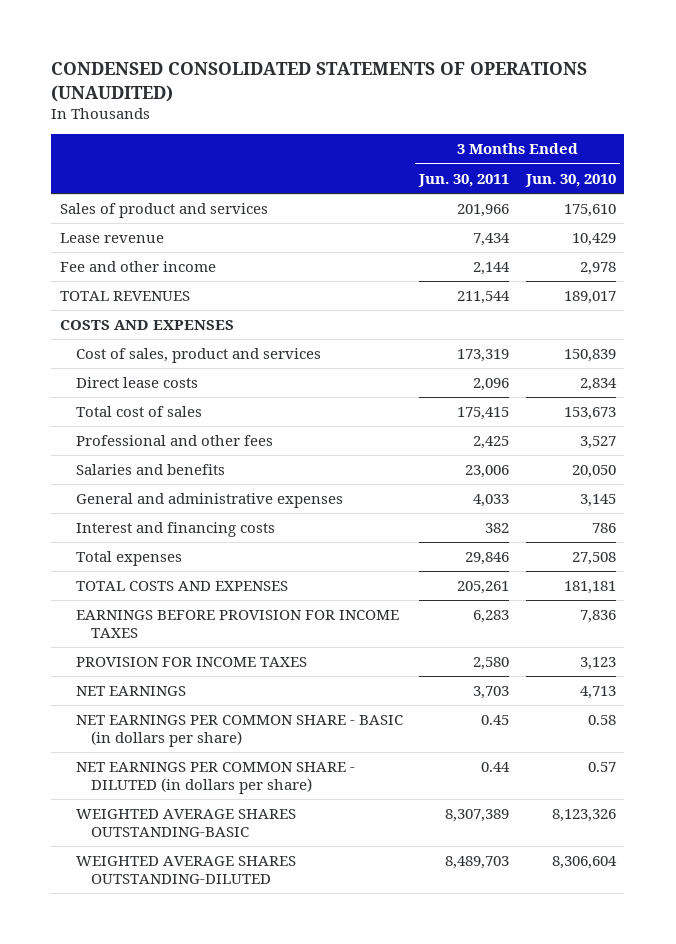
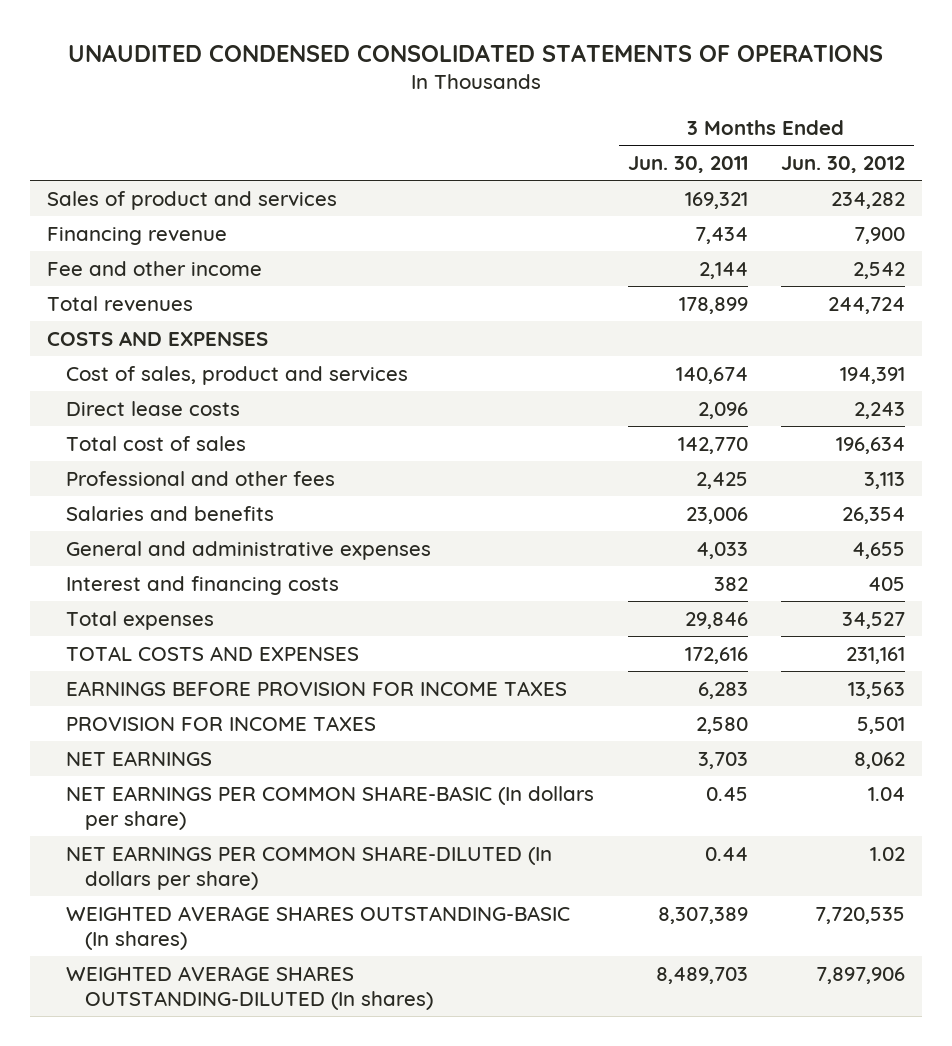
[51,62,588,102] CONDENSED CONSOLIDATED STATEMENTS OF OPERATIONS (UNAUDITED) -> [68,43,884,62] UNAUDITED CONDENSED CONSOLIDATED STATEMENTS OF OPERATIONS
[524,173,616,187] Jun. 30, 2010 -> none
none -> [781,155,906,173] Jun. 30, 2012
[457,204,510,218] 201,966 -> [684,191,748,209] 169,321
[59,233,164,244] Lease revenue -> [47,226,228,245] Financing revenue
[59,291,190,302] TOTAL REVENUES -> [47,295,194,311] Total revenues
[457,291,511,305] 211,544 -> [678,296,748,314] 178,899
[457,349,510,363] 173,319 -> [675,366,748,384] 140,674
[457,407,510,421] 175,415 -> [677,436,748,454] 142,770
[457,581,510,595] 205,261 -> [684,646,748,664] 172,616
[75,715,403,748] NET EARNINGS PER COMMON SHARE - BASIC (in dollars per share) -> [65,785,594,831] NET EARNINGS PER COMMON SHARE-BASIC (In dollars per share)
[75,762,355,795] NET EARNINGS PER COMMON SHARE - DILUTED (in dollars per share) -> [65,845,552,891] NET EARNINGS PER COMMON SHARE-DILUTED (In dollars per share)
[75,809,296,838] WEIGHTED AVERAGE SHARES OUTSTANDING-BASIC -> [65,905,570,951] WEIGHTED AVERAGE SHARES OUTSTANDING-BASIC (In shares)
[75,856,296,885] WEIGHTED AVERAGE SHARES OUTSTANDING-DILUTED -> [65,965,433,1011] WEIGHTED AVERAGE SHARES OUTSTANDING-DILUTED (In shares)

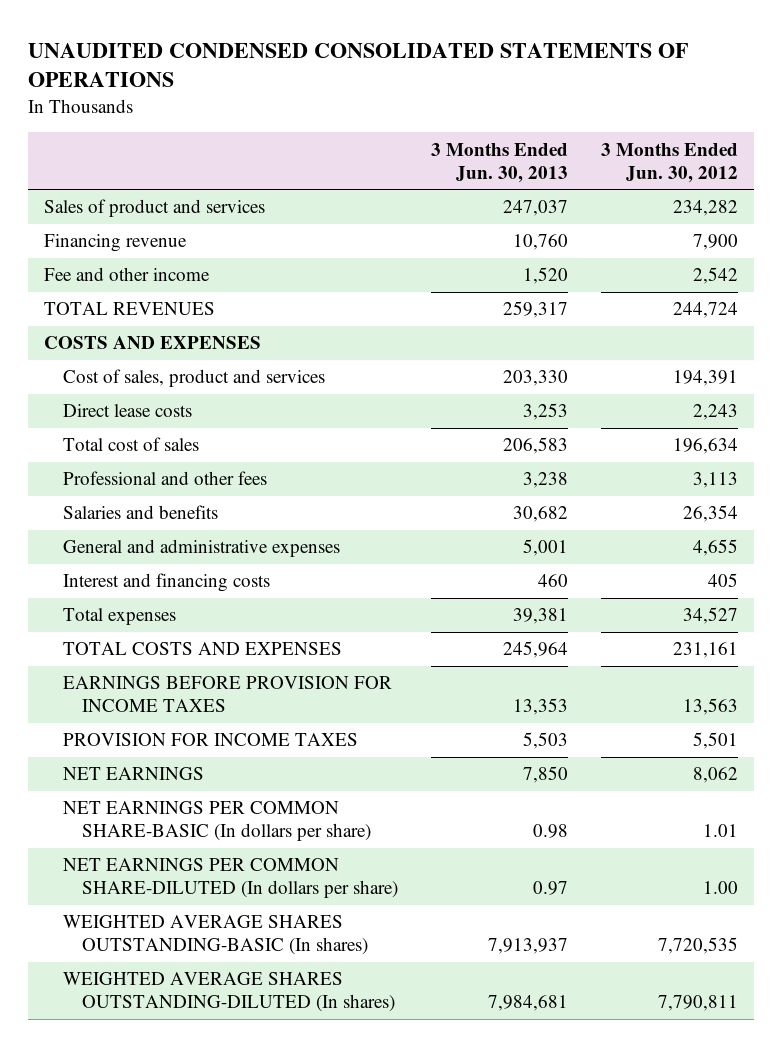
[627,155,748,173] Jun. 30, 2011 -> none
none -> [430,142,568,183] 3 Months Ended Jun. 30, 2013
[47,295,194,311] Total revenues -> [44,302,216,316] TOTAL REVENUES
[868,786,906,801] 1.04 -> [702,824,738,838] 1.01
[870,846,906,861] 1.02 -> [702,881,738,895] 1.00
[816,966,906,984] 7,897,906 -> [657,995,738,1012] 7,790,811

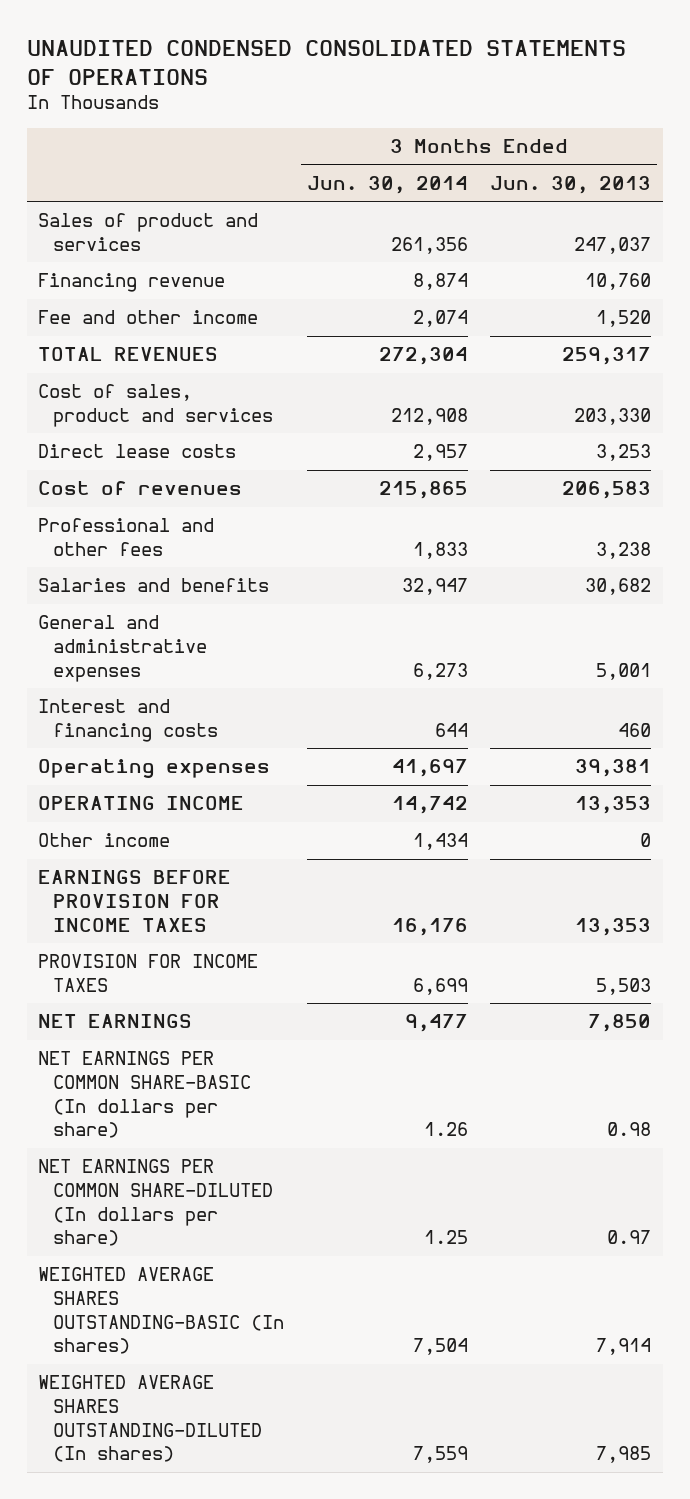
[600,142,738,183] 3 Months Ended Jun. 30, 2012 -> none
none -> [306,176,468,195] Jun. 30, 2014
[44,336,262,350] COSTS AND EXPENSES -> none
[62,437,199,452] Total cost of sales -> [38,481,243,496] Cost of revenues
[62,642,342,656] TOTAL COSTS AND EXPENSES -> none
[62,608,176,626] Total expenses -> [38,759,271,779] Operating expenses
none -> [38,796,245,811] OPERATING INCOME
none -> [38,833,171,848] Other income
[487,938,568,955] 7,913,937 -> [596,1338,652,1356] 7,914
[487,995,568,1012] 7,984,681 -> [596,1446,652,1464] 7,985

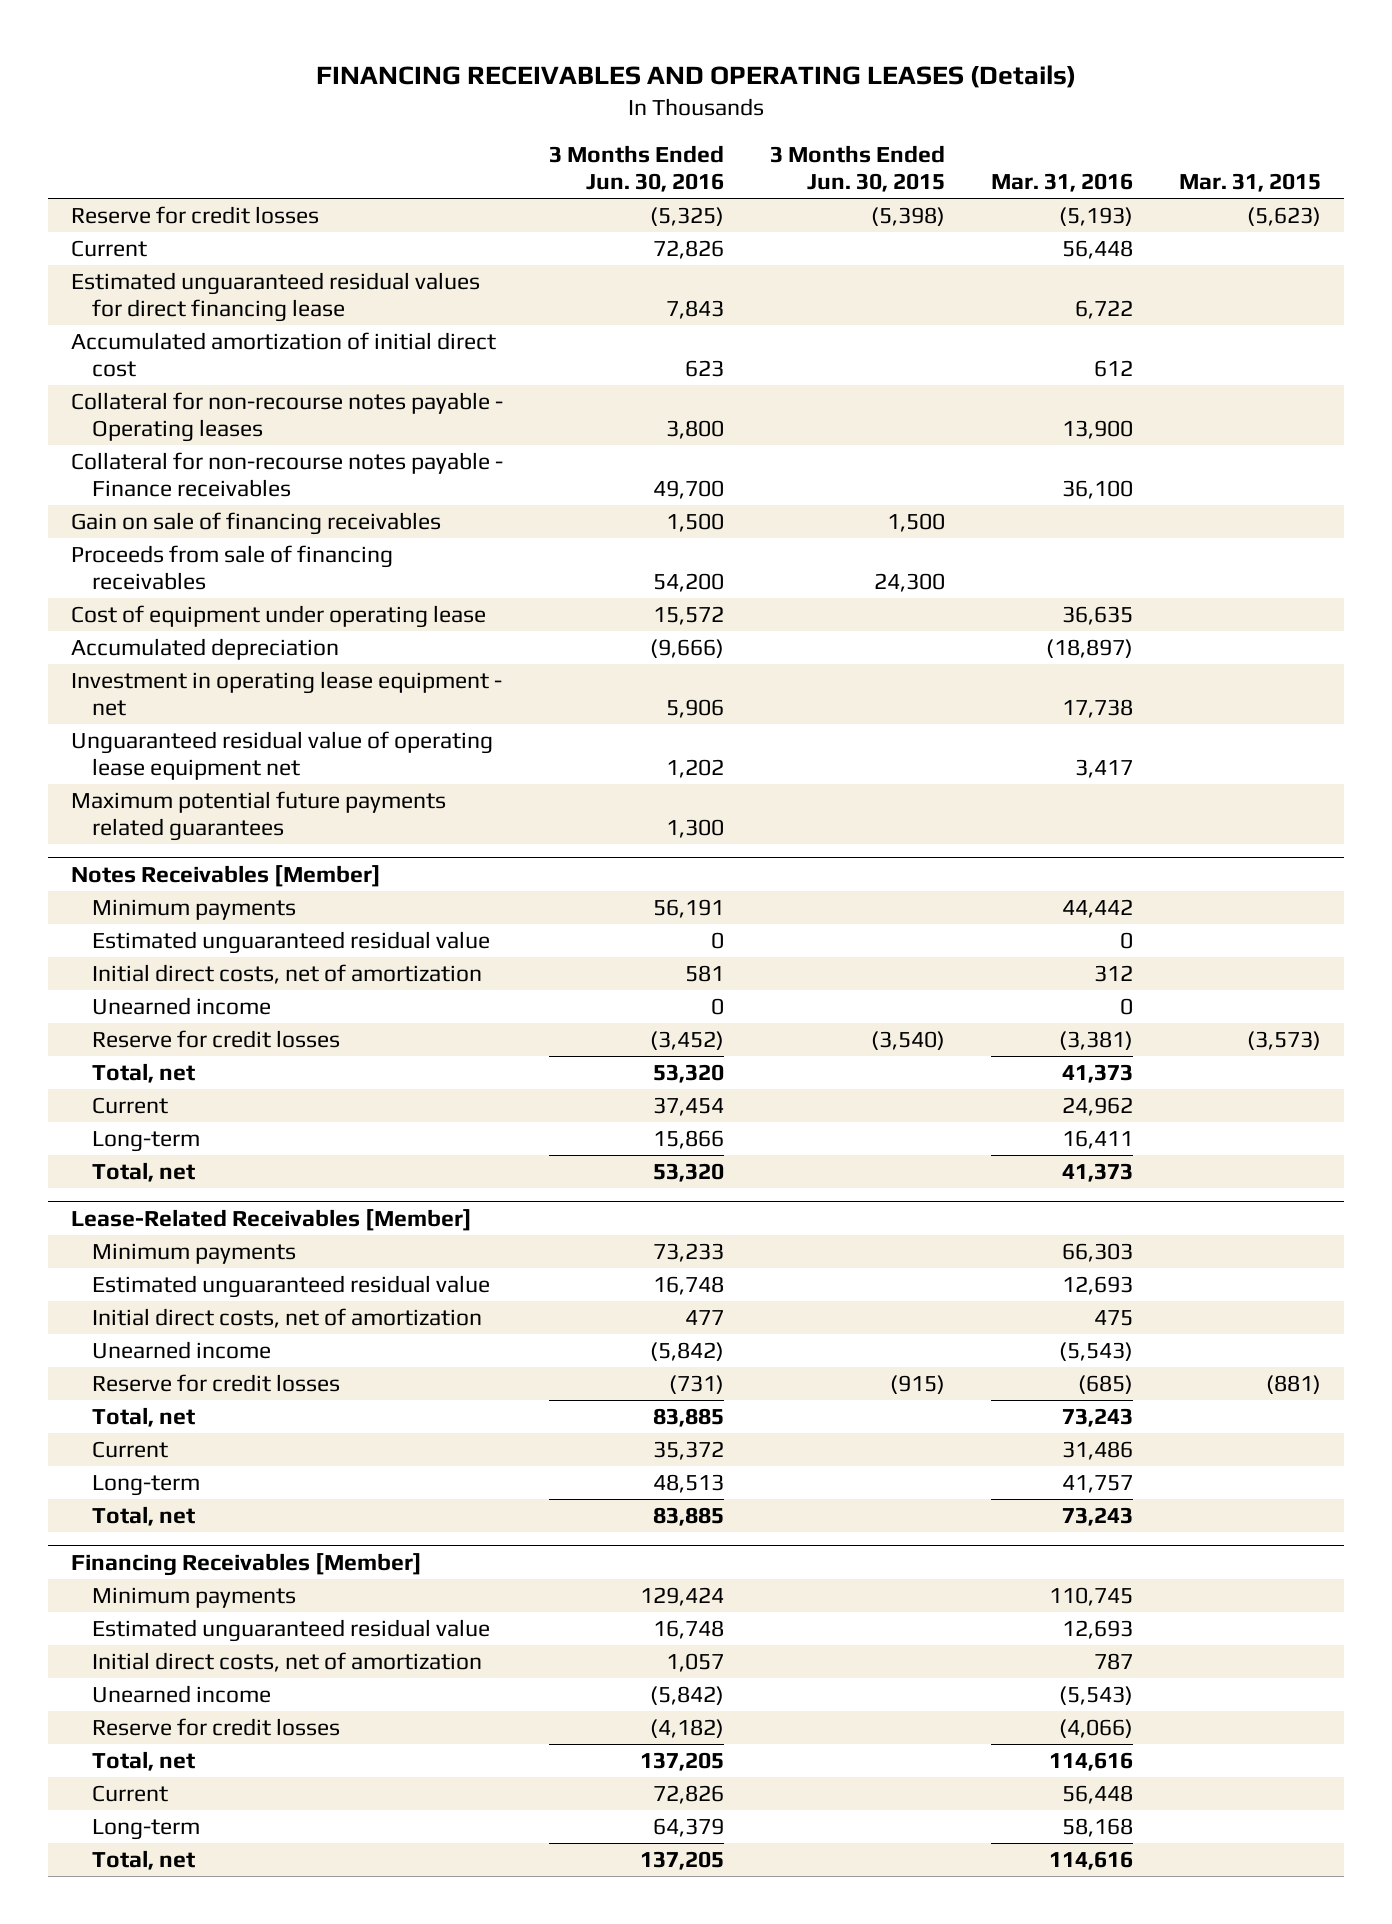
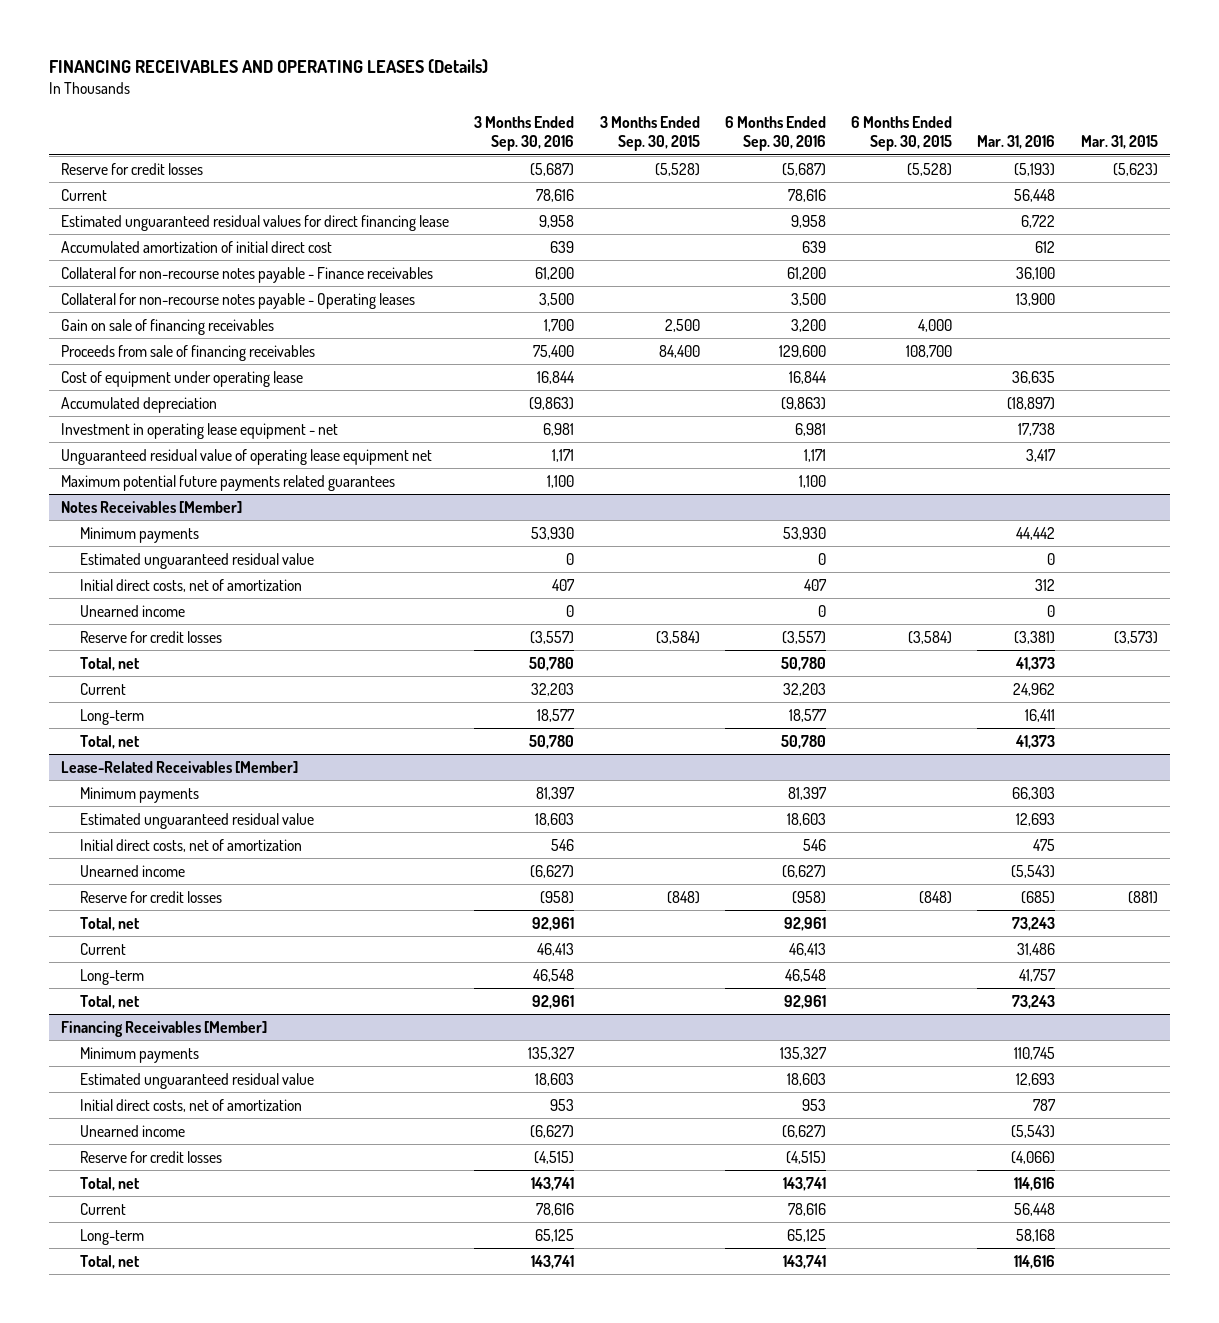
[549,145,725,193] 3 Months Ended Jun. 30, 2016 -> none
[769,145,945,193] 3 Months Ended Jun. 30, 2015 -> none
none -> [474,116,575,151] 3 Months Ended Sep. 30, 2016
none -> [599,116,700,151] 3 Months Ended Sep. 30, 2015
none -> [724,116,826,151] 6 Months Ended Sep. 30, 2016
none -> [851,116,953,151] 6 Months Ended Sep. 30, 2015
[71,392,504,443] Collateral for non-recourse notes payable - Operating leases -> [61,292,416,309] Collateral for non-recourse notes payable - Operating leases

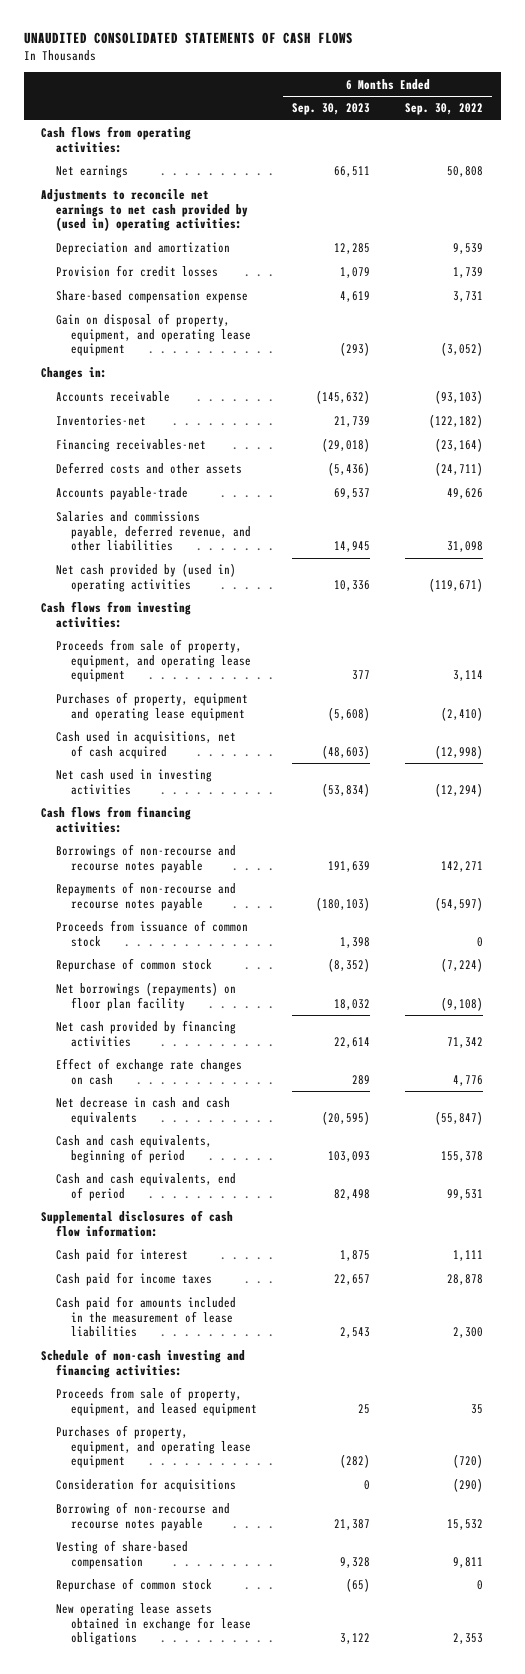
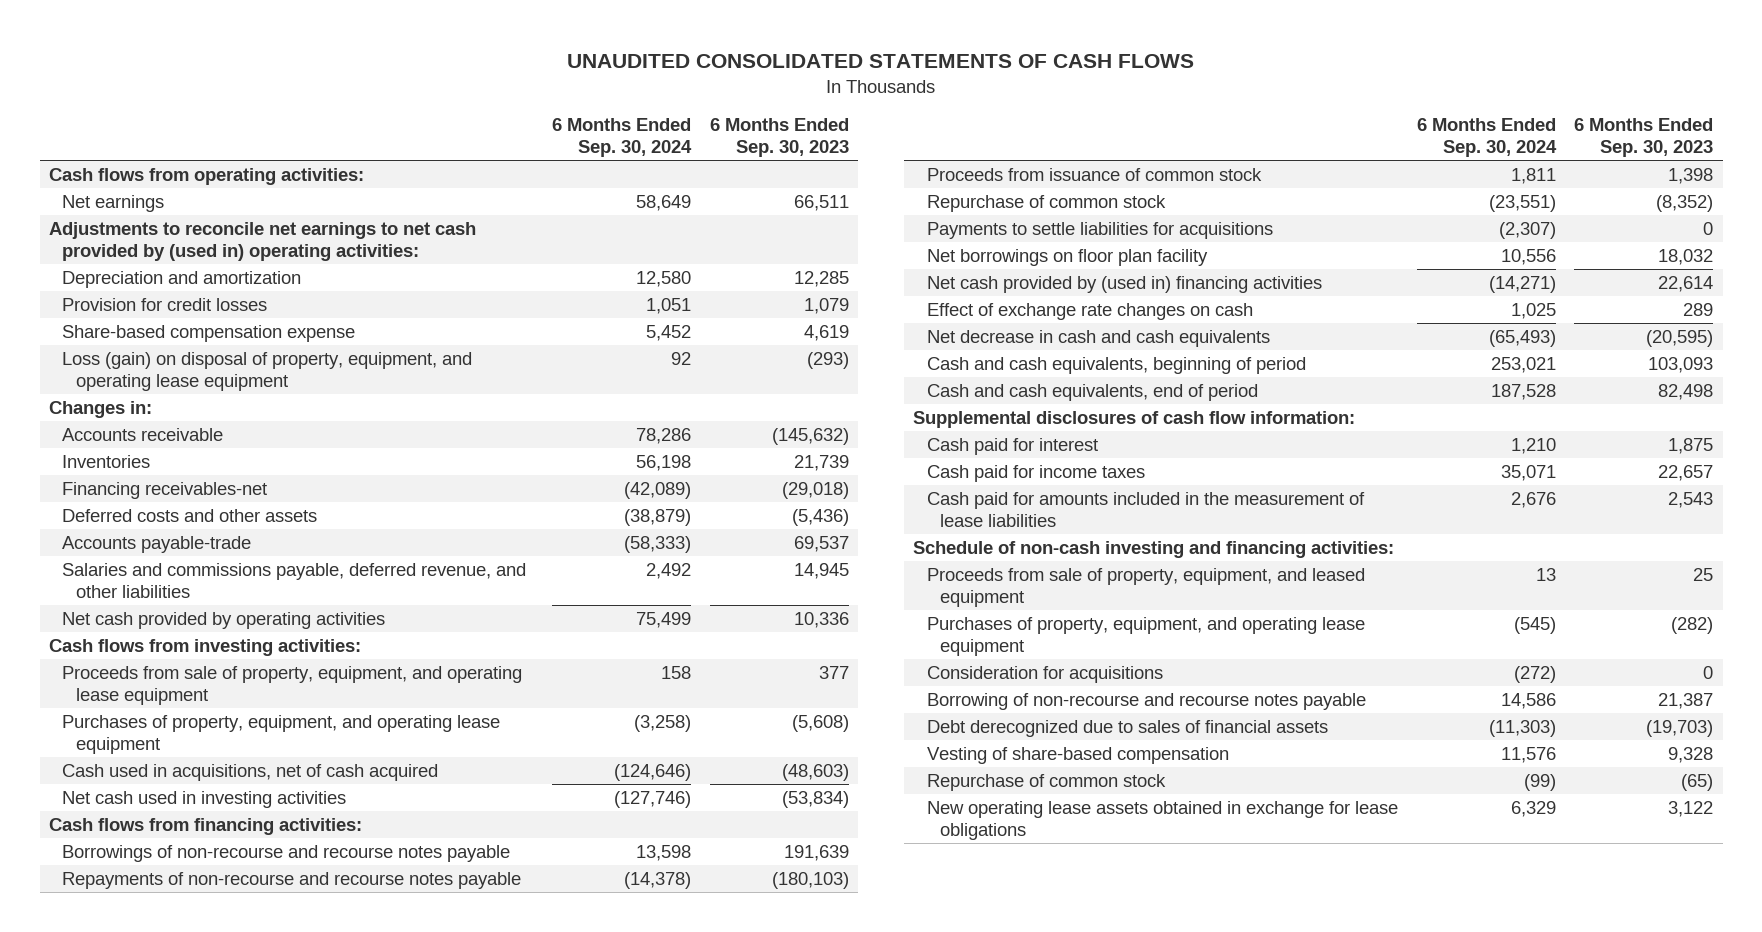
[405,103,484,116] Sep. 30, 2022 -> none
none -> [552,117,693,157] 6 Months Ended Sep. 30, 2024
[56,313,251,357] Gain on disposal of property, equipment, and operating lease equipment -> [62,351,473,391] Loss (gain) on disposal of property, equipment, and operating lease equipment
[56,415,147,427] Inventories-net -> [62,454,151,468] Inventories
[56,563,237,592] Net cash provided by (used in) operating activities -> [62,611,386,629] Net cash provided by operating activities
[56,692,249,721] Purchases of property, equipment and operating lease equipment -> [62,714,501,754] Purchases of property, equipment, and operating lease equipment
none -> [926,221,1273,239] Payments to settle liabilities for acquisitions
[56,982,237,1011] Net borrowings (repayments) on floor plan facility -> [926,248,1208,266] Net borrowings on floor plan facility
[56,1020,237,1047] Net cash provided by financing activities -> [926,275,1322,293] Net cash provided by (used in) financing activities
none -> [926,719,1328,737] Debt derecognized due to sales of financial assets

